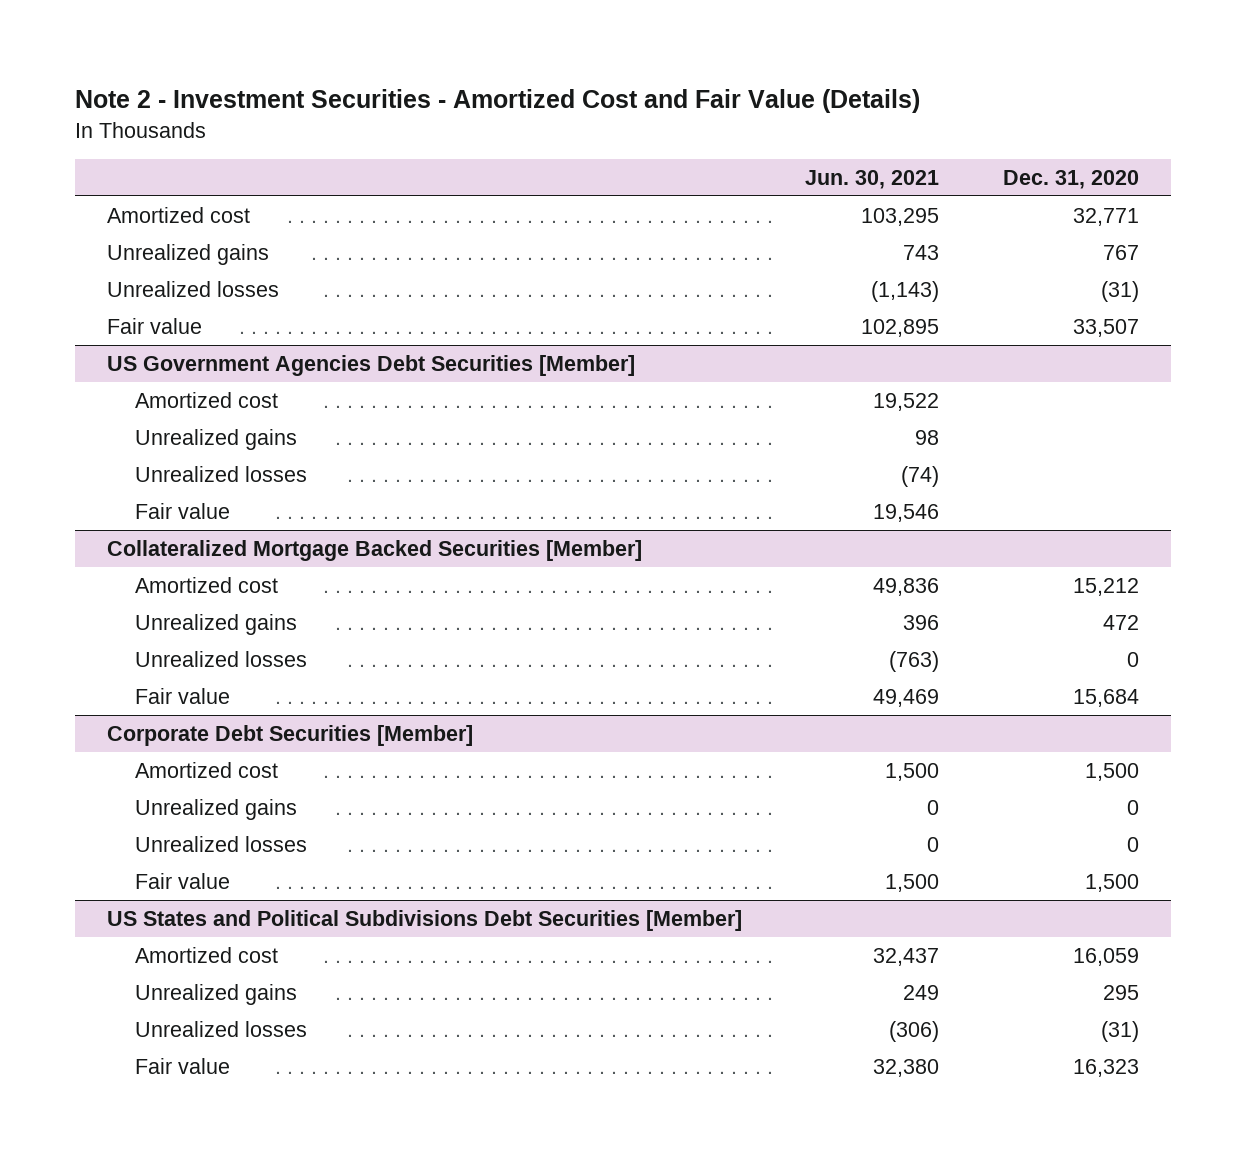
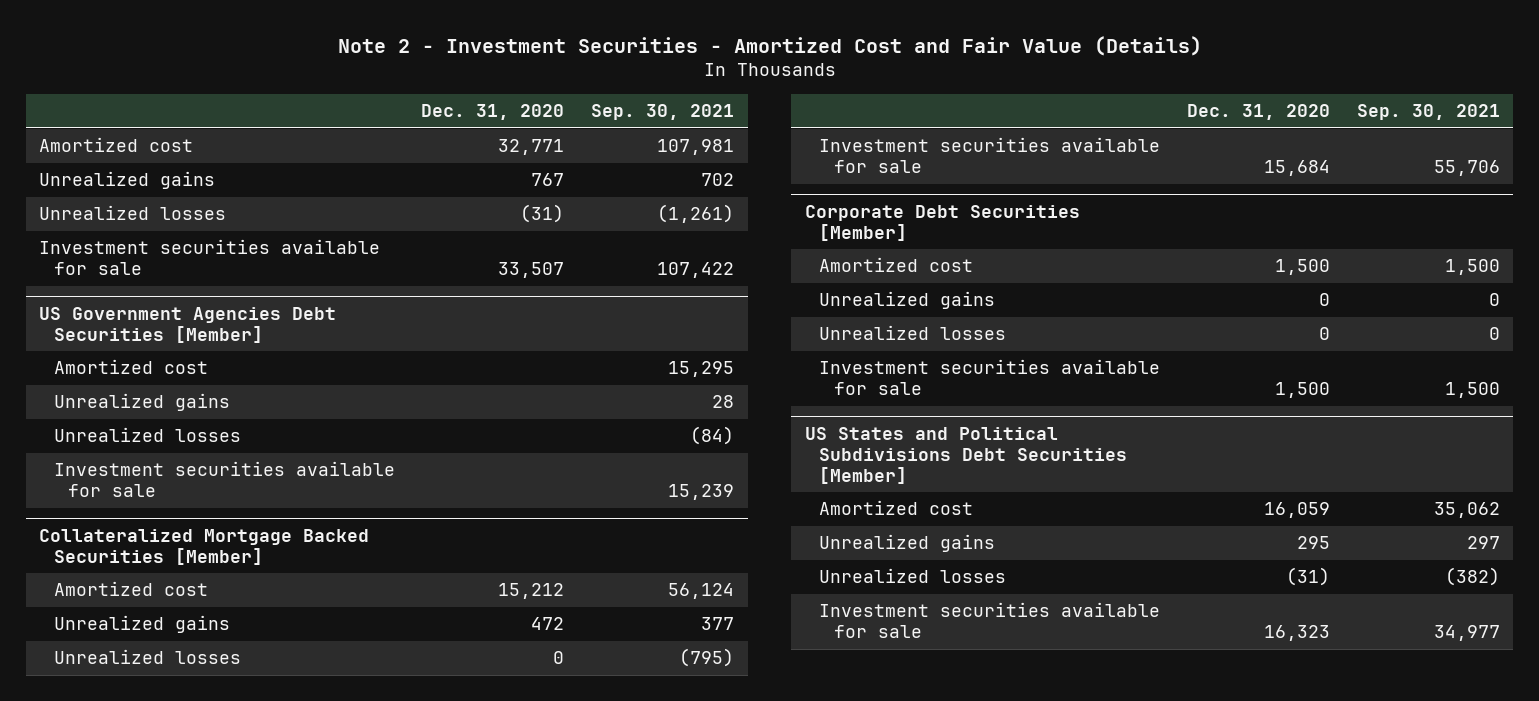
[805,169,940,189] Jun. 30, 2021 -> none
none -> [591,104,735,121] Sep. 30, 2021
[106,317,202,334] Fair value -> [38,239,380,276] Investment securities available for sale
[134,502,230,519] Fair value -> [53,461,395,498] Investment securities available for sale
[134,687,230,704] Fair value -> [819,137,1161,174] Investment securities available for sale
[134,872,230,889] Fair value -> [819,359,1161,396] Investment securities available for sale
[134,1057,230,1074] Fair value -> [819,602,1161,639] Investment securities available for sale

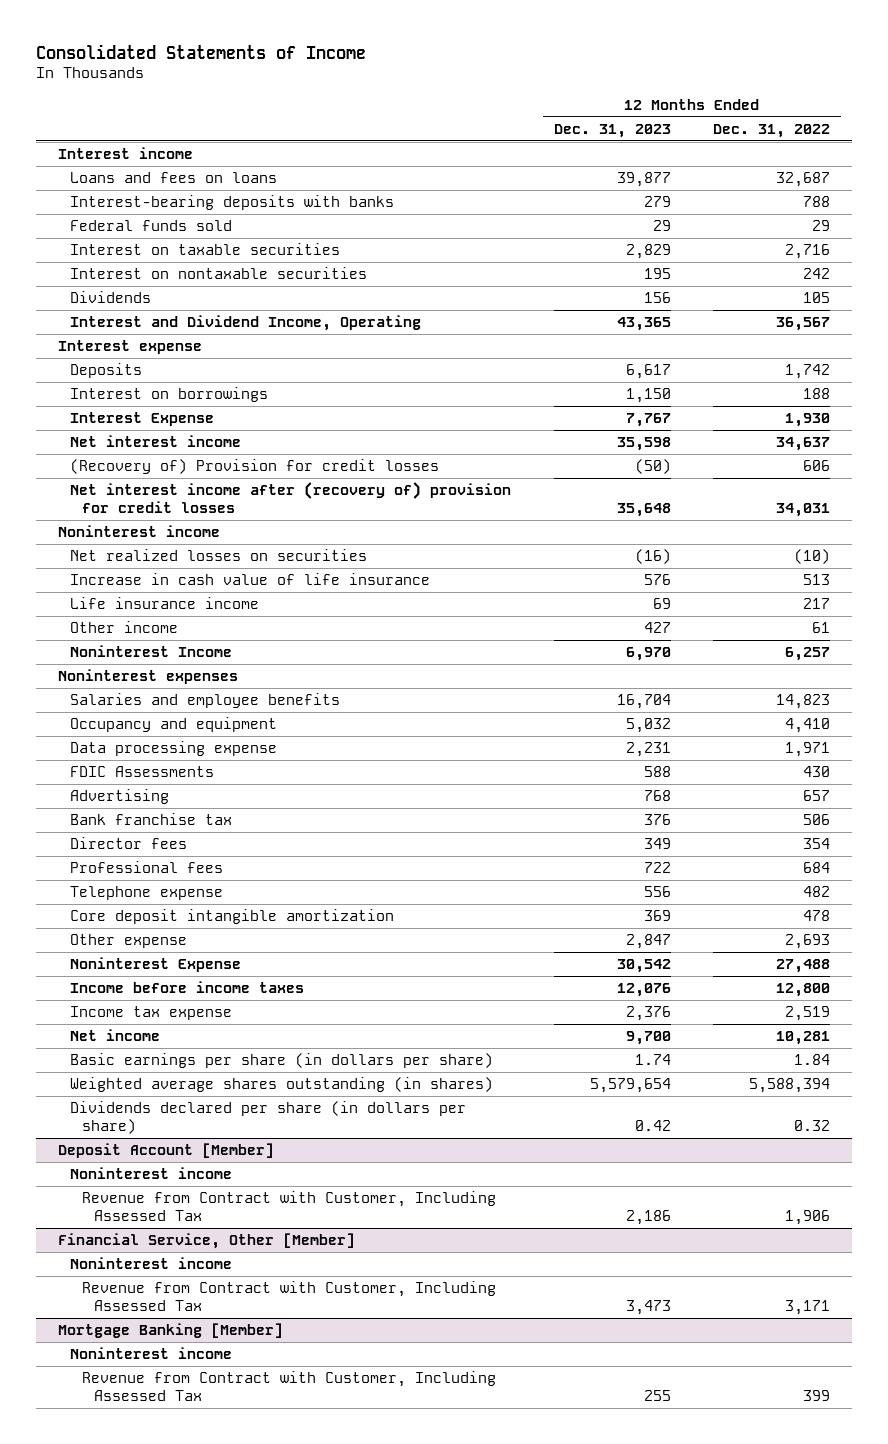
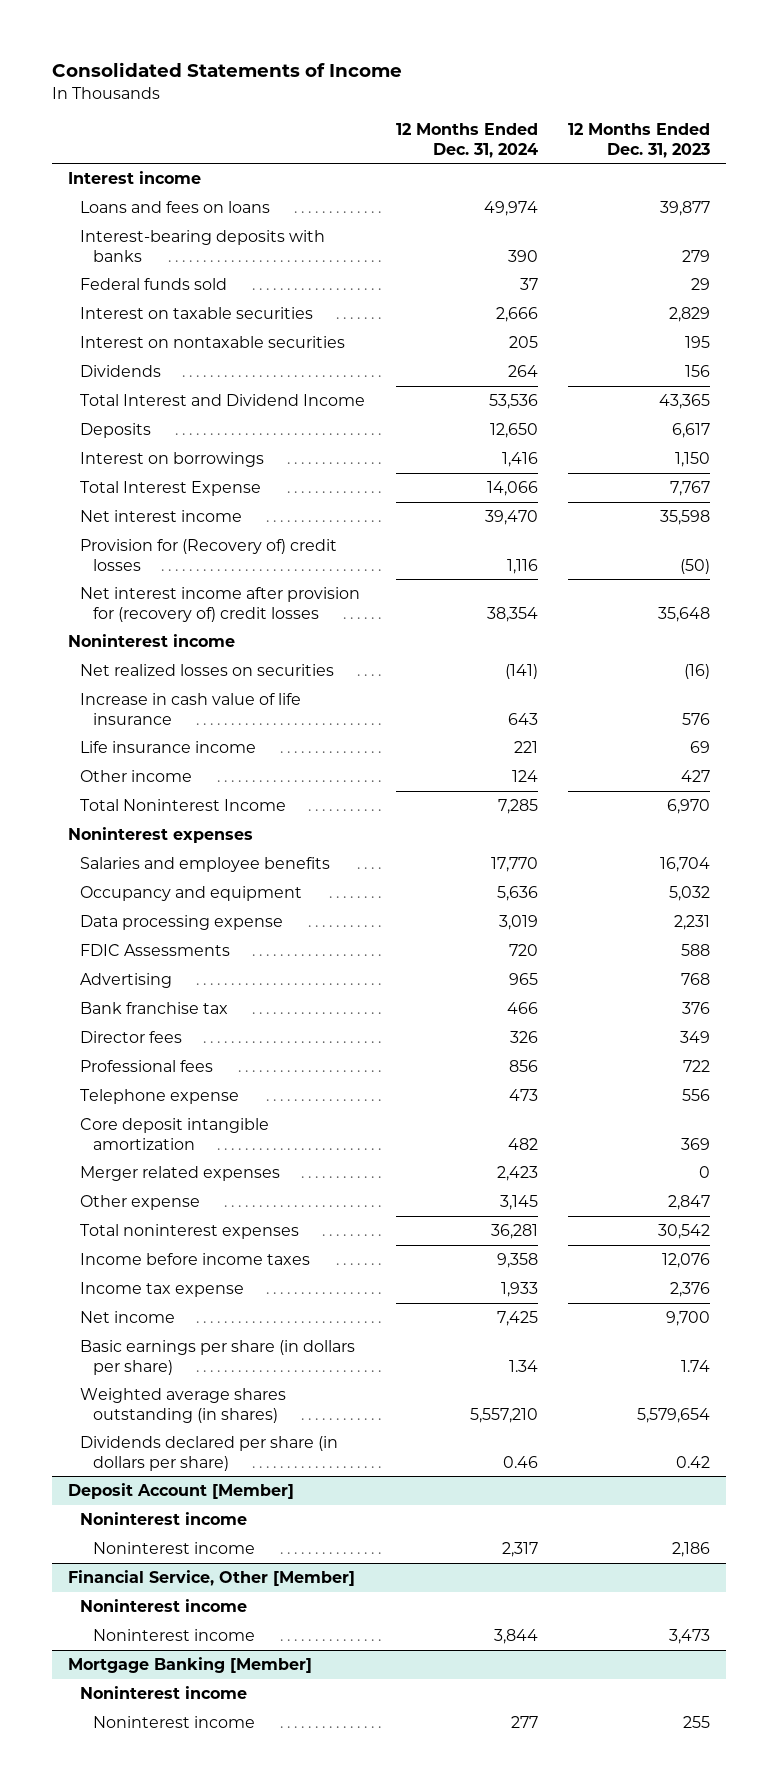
[713,123,831,138] Dec. 31, 2022 -> none
none -> [395,122,538,158] 12 Months Ended Dec. 31, 2024
[57,340,202,355] Interest expense -> none
[69,315,421,332] Interest and Dividend Income, Operating -> [80,393,366,406] Total Interest and Dividend Income
[69,412,214,427] Interest Expense -> [80,480,262,496] Total Interest Expense
[69,459,439,475] (Recovery of) Provision for credit losses -> [80,538,338,571] Provision for (Recovery of) credit losses
[69,482,511,514] Net interest income after (recovery of) provision for credit losses -> [80,586,361,622] Net interest income after provision for (recovery of) credit losses
[69,645,232,658] Noninterest Income -> [80,798,287,811] Total Noninterest Income
none -> [80,1165,281,1181] Merger related expenses
[69,957,241,973] Noninterest Expense -> [80,1223,300,1239] Total noninterest expenses
[82,1191,497,1222] Revenue from Contract with Customer, Including Assessed Tax -> [93,1541,256,1554] Noninterest income
[82,1281,497,1312] Revenue from Contract with Customer, Including Assessed Tax -> [93,1628,256,1641] Noninterest income
[82,1371,497,1402] Revenue from Contract with Customer, Including Assessed Tax -> [93,1715,256,1728] Noninterest income

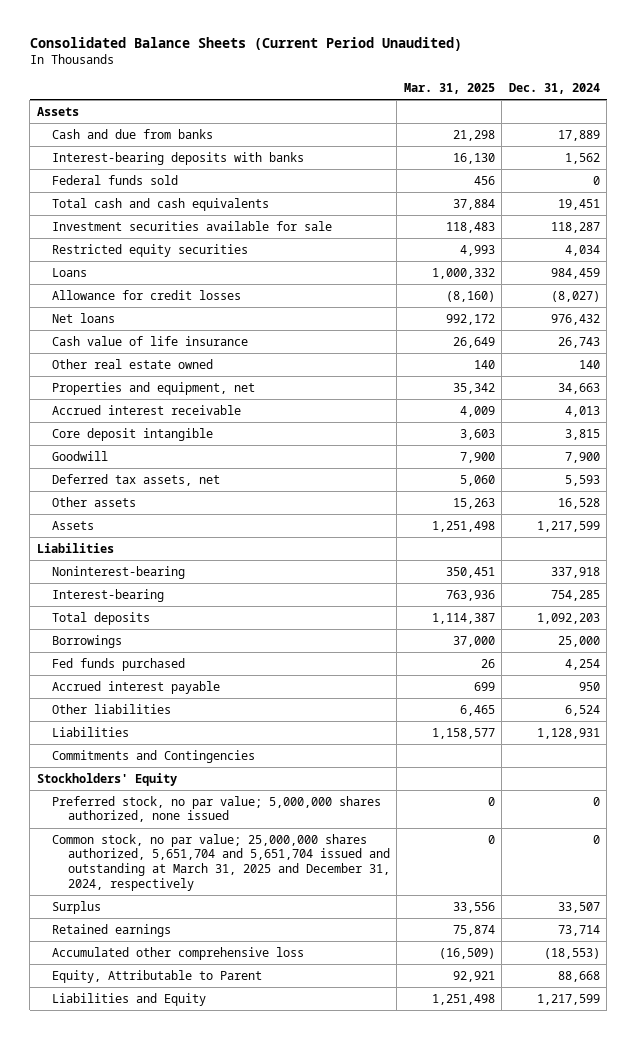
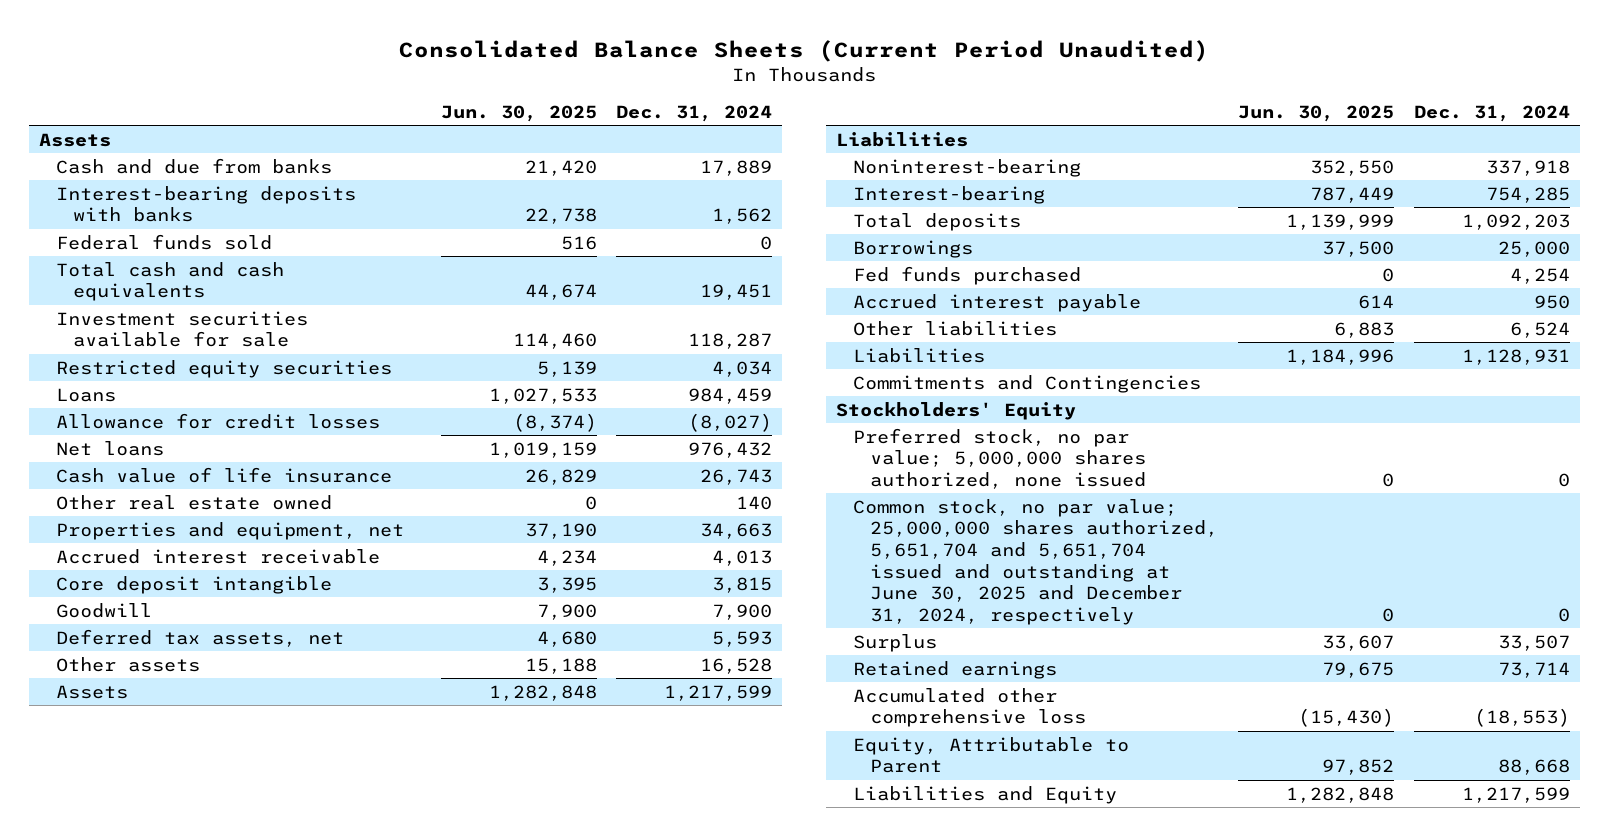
[403,82,495,94] Mar. 31, 2025 -> none
none -> [440,104,597,122] Jun. 30, 2025
[52,833,390,891] Common stock, no par value; 25,000,000 shares authorized, 5,651,704 and 5,651,704 issued and outstanding at March 31, 2025 and December 31, 2024, respectively -> [853,498,1218,625] Common stock, no par value; 25,000,000 shares authorized, 5,651,704 and 5,651,704 issued and outstanding at June 30, 2025 and December 31, 2024, respectively

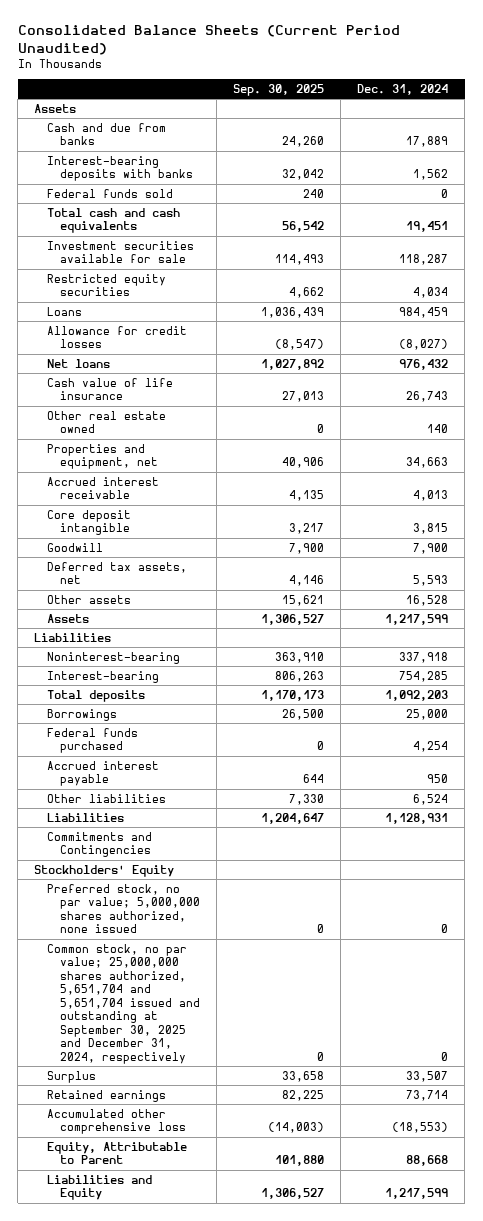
[440,104,597,122] Jun. 30, 2025 -> none
none -> [233,84,325,97] Sep. 30, 2025
[853,265,1082,285] Fed funds purchased -> [47,727,139,754] Federal funds purchased
[853,498,1218,625] Common stock, no par value; 25,000,000 shares authorized, 5,651,704 and 5,651,704 issued and outstanding at June 30, 2025 and December 31, 2024, respectively -> [47,943,201,1064] Common stock, no par value; 25,000,000 shares authorized, 5,651,704 and 5,651,704 issued and outstanding at September 30, 2025 and December 31, 2024, respectively

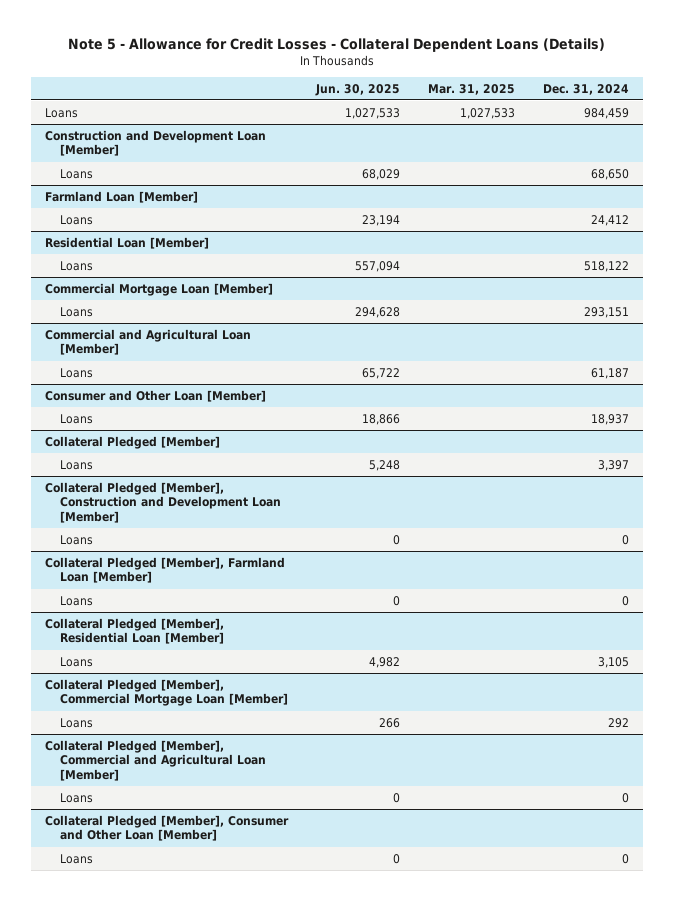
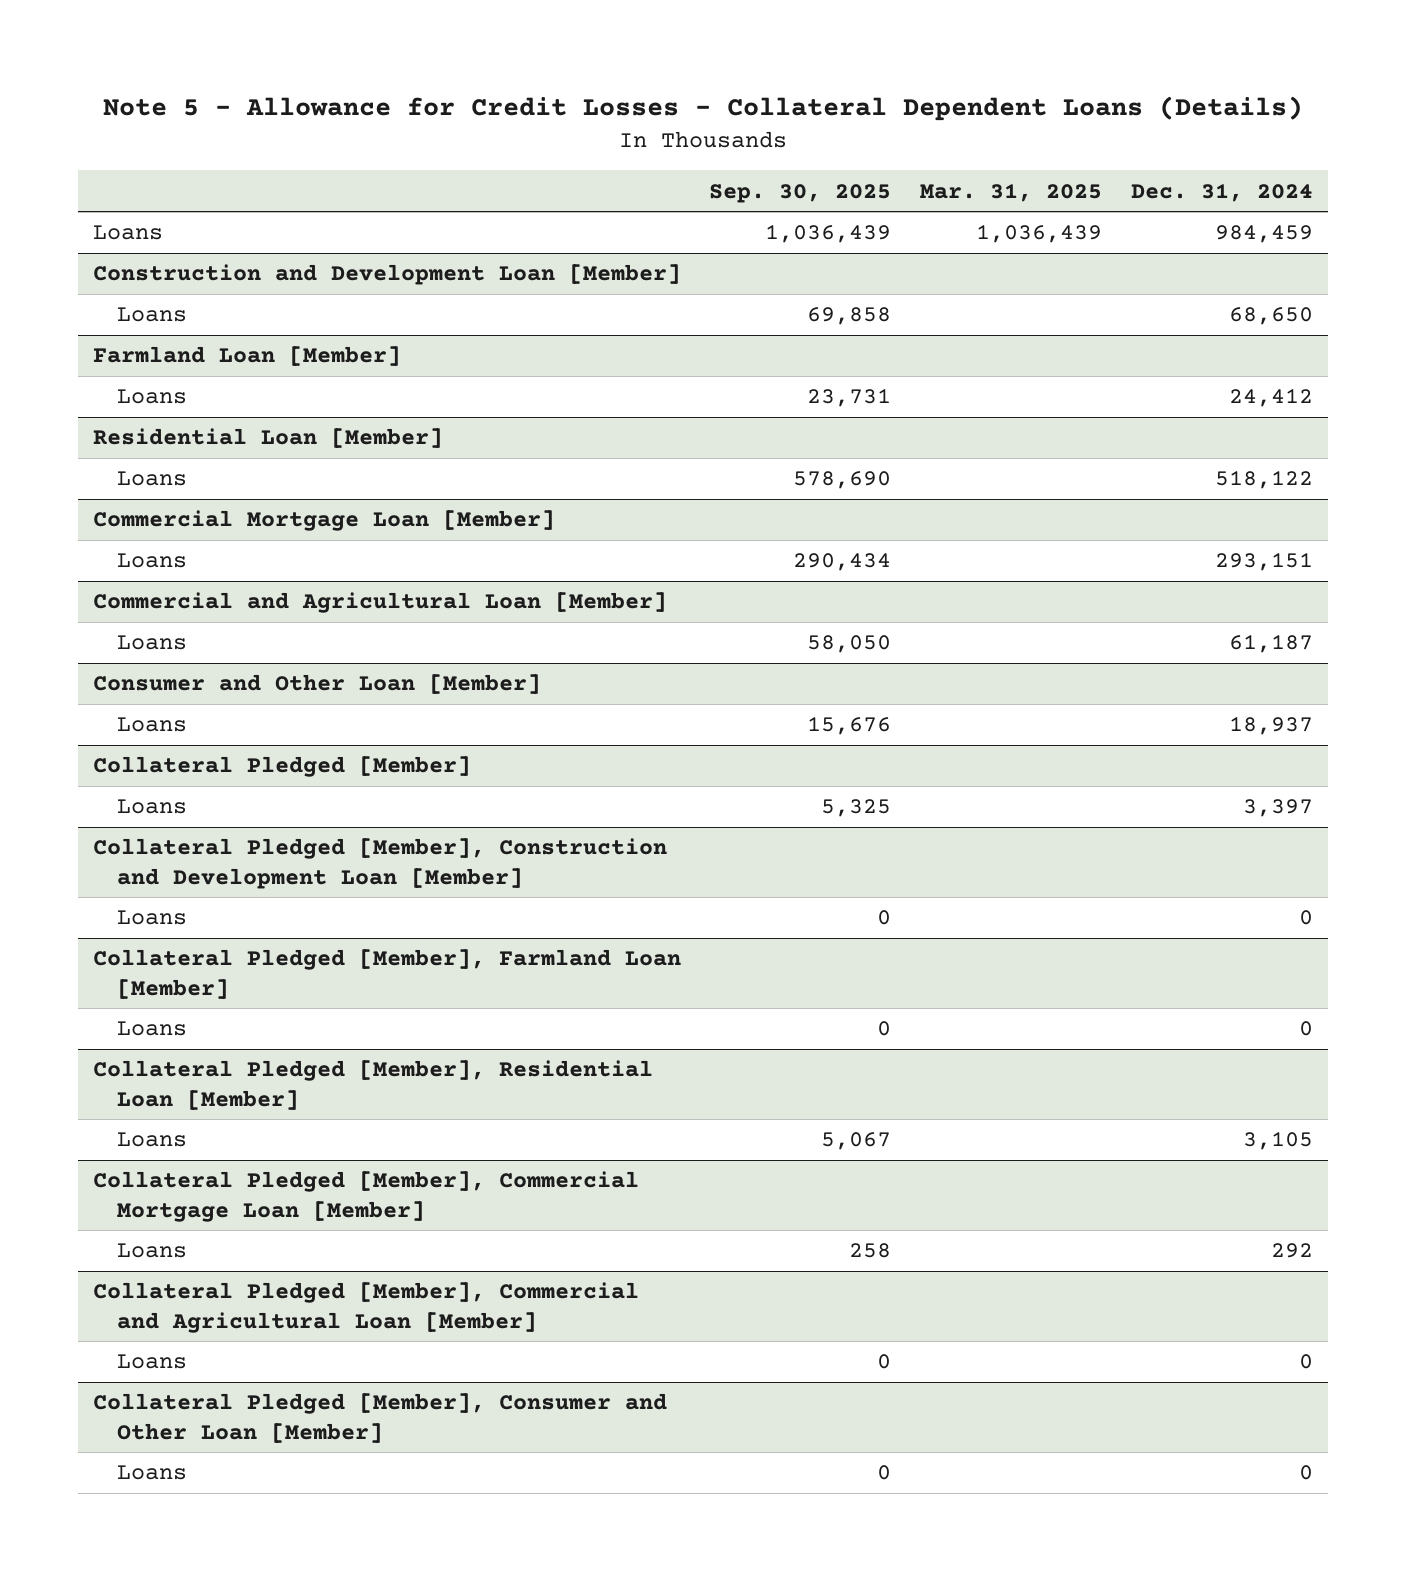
[315,83,401,96] Jun. 30, 2025 -> none
none -> [709,183,892,203] Sep. 30, 2025
[460,107,516,119] 1,027,533 -> [976,224,1103,244] 1,036,439

